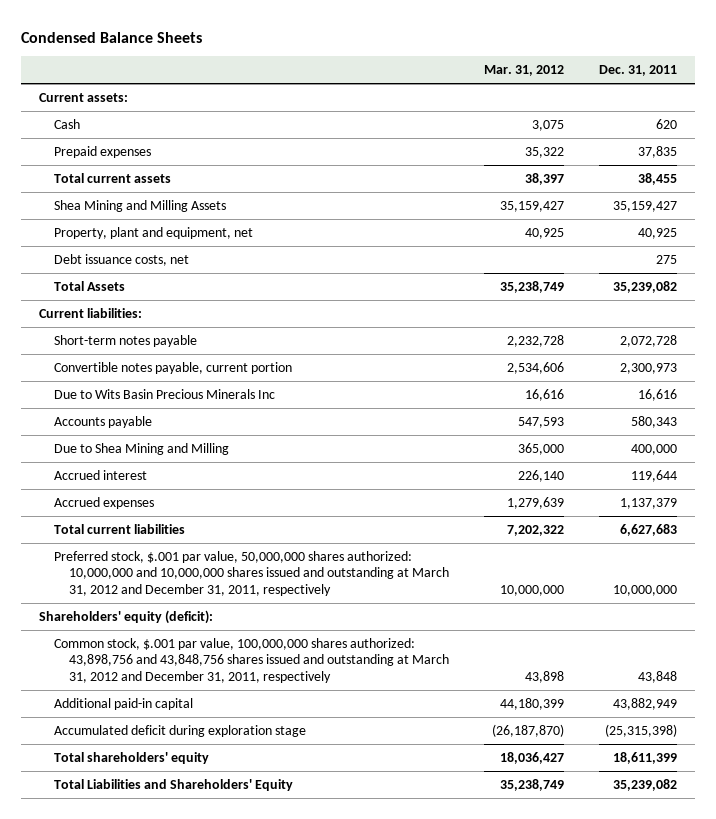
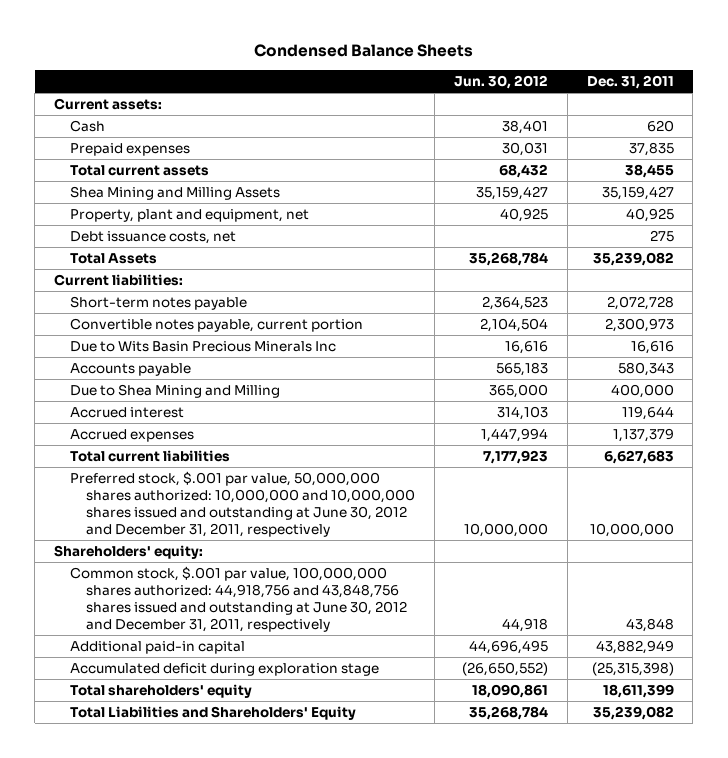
[483,65,564,77] Mar. 31, 2012 -> none
none -> [453,74,548,89] Jun. 30, 2012
[53,550,449,597] Preferred stock, $.001 par value, 50,000,000 shares authorized: 10,000,000 and 10,000,000 shares issued and outstanding at March 31, 2012 and December 31, 2011, respectively -> [70,471,416,537] Preferred stock, $.001 par value, 50,000,000 shares authorized: 10,000,000 and 10,000,000 shares issued and outstanding at June 30, 2012 and December 31, 2011, respectively
[38,609,213,624] Shareholders' equity (deficit): -> [54,545,204,560] Shareholders' equity:
[53,637,449,684] Common stock, $.001 par value, 100,000,000 shares authorized: 43,898,756 and 43,848,756 shares issued and outstanding at March 31, 2012 and December 31, 2011, respectively -> [70,566,408,632] Common stock, $.001 par value, 100,000,000 shares authorized: 44,918,756 and 43,848,756 shares issued and outstanding at June 30, 2012 and December 31, 2011, respectively

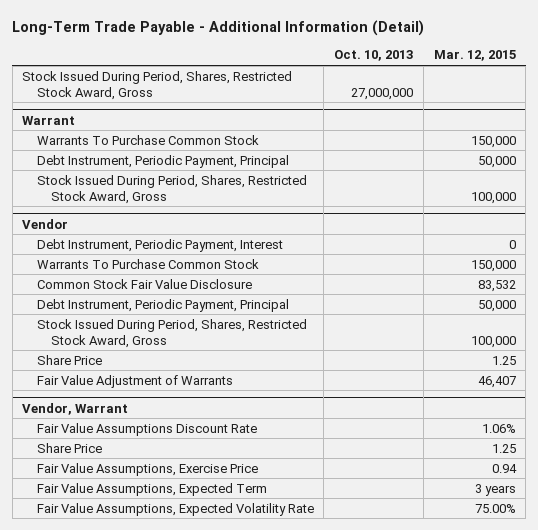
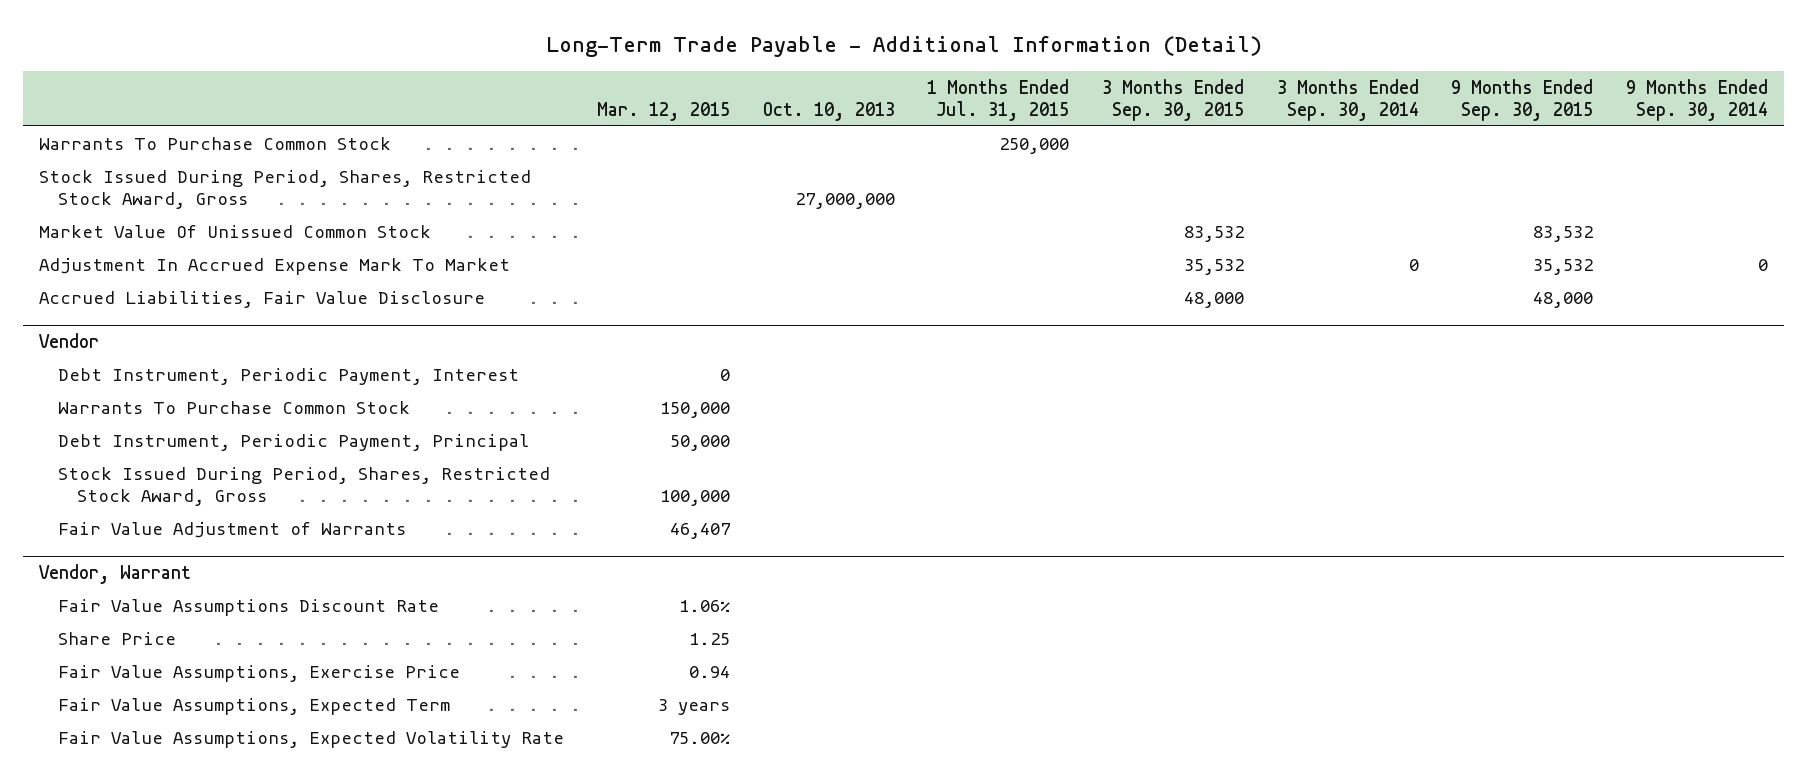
none -> [927,78,1070,121] 1 Months Ended Jul. 31, 2015
none -> [1101,78,1244,121] 3 Months Ended Sep. 30, 2015
none -> [1276,78,1419,121] 3 Months Ended Sep. 30, 2014
none -> [1451,78,1594,121] 9 Months Ended Sep. 30, 2015
none -> [1625,78,1768,121] 9 Months Ended Sep. 30, 2014
none -> [39,136,392,150] Warrants To Purchase Common Stock
[22,115,76,125] Warrant -> none
[36,134,259,145] Warrants To Purchase Common Stock -> none
[36,154,289,168] Debt Instrument, Periodic Payment, Principal -> none
[36,174,307,204] Stock Issued During Period, Shares, Restricted Stock Award, Gross -> none
none -> [39,224,432,238] Market Value Of Unissued Common Stock
none -> [39,257,511,275] Adjustment In Accrued Expense Mark To Market
none -> [39,290,486,308] Accrued Liabilities, Fair Value Disclosure
[36,278,252,289] Common Stock Fair Value Disclosure -> none
[36,354,102,365] Share Price -> none

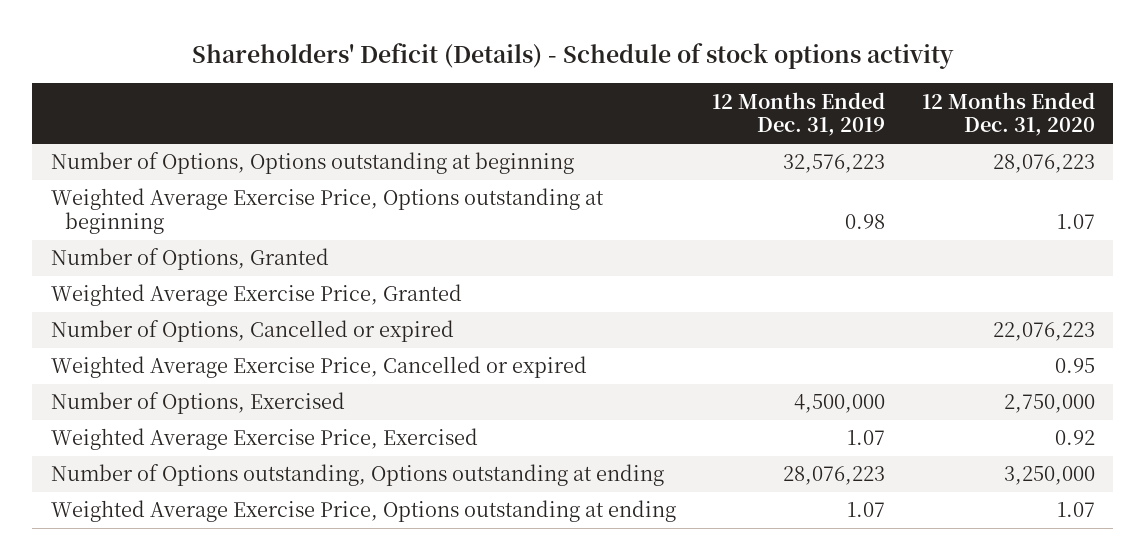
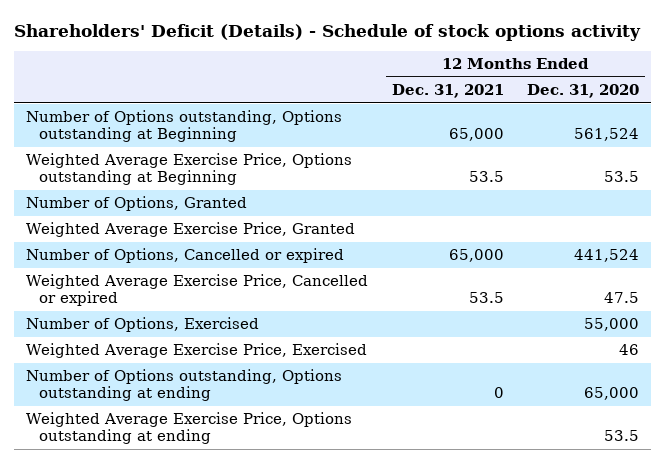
[712,91,886,137] 12 Months Ended Dec. 31, 2019 -> none
none -> [391,84,504,99] Dec. 31, 2021
[50,152,574,175] Number of Options, Options outstanding at beginning -> [25,110,342,143] Number of Options outstanding, Options outstanding at Beginning
[992,154,1095,174] 28,076,223 -> [574,128,640,142] 561,524
[50,188,604,234] Weighted Average Exercise Price, Options outstanding at beginning -> [25,153,352,186] Weighted Average Exercise Price, Options outstanding at Beginning
[1056,213,1095,229] 1.07 -> [604,171,640,183] 53.5
[992,322,1095,342] 22,076,223 -> [574,249,640,263] 441,524
[1054,358,1095,374] 0.95 -> [604,292,640,304] 47.5
[1003,394,1095,414] 2,750,000 -> [584,318,640,332] 55,000
[1054,430,1095,446] 0.92 -> [619,344,640,356] 46
[1003,466,1095,486] 3,250,000 -> [584,387,640,401] 65,000
[1056,502,1095,518] 1.07 -> [604,430,640,442] 53.5

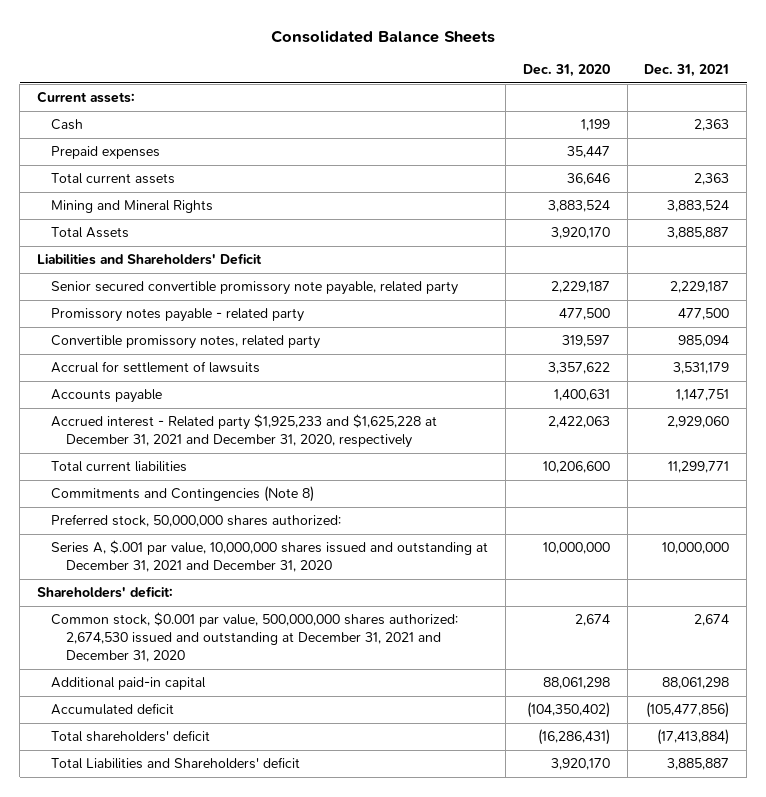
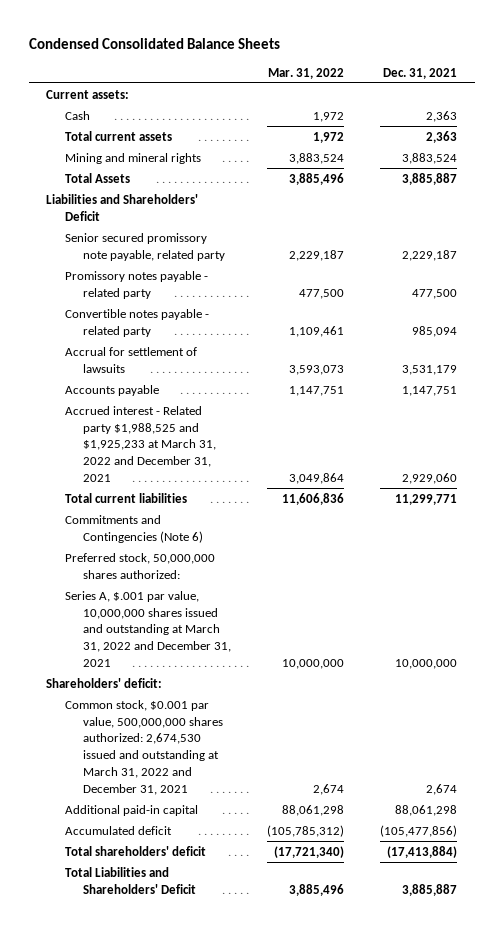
[271,29,496,43] Consolidated Balance Sheets -> [28,37,280,49] Condensed Consolidated Balance Sheets
[522,63,610,77] Dec. 31, 2020 -> none
none -> [268,67,345,79] Mar. 31, 2022
[51,146,161,160] Prepaid expenses -> none
[51,200,214,214] Mining and Mineral Rights -> [64,152,201,164] Mining and mineral rights
[51,281,459,296] Senior secured convertible promissory note payable, related party -> [64,232,226,261] Senior secured promissory note payable, related party
[51,335,321,350] Convertible promissory notes, related party -> [64,308,209,337] Convertible notes payable - related party
[51,414,438,449] Accrued interest - Related party $1,925,233 and $1,625,228 at December 31, 2021 and December 31, 2020, respectively -> [64,405,217,483] Accrued interest - Related party $1,988,525 and $1,925,233 at March 31, 2022 and December 31, 2021
[51,486,315,503] Commitments and Contingencies (Note 8) -> [64,514,204,543] Commitments and Contingencies (Note 6)
[51,540,489,573] Series A, $.001 par value, 10,000,000 shares issued and outstanding at December 31, 2021 and December 31, 2020 -> [64,590,232,668] Series A, $.001 par value, 10,000,000 shares issued and outstanding at March 31, 2022 and December 31, 2021
[51,612,459,663] Common stock, $0.001 par value, 500,000,000 shares authorized: 2,674,530 issued and outstanding at December 31, 2021 and December 31, 2020 -> [64,699,224,795] Common stock, $0.001 par value, 500,000,000 shares authorized: 2,674,530 issued and outstanding at March 31, 2022 and December 31, 2021
[51,757,301,770] Total Liabilities and Shareholders' deficit -> [64,866,197,894] Total Liabilities and Shareholders' Deficit

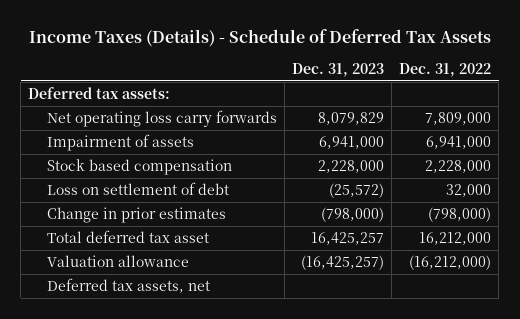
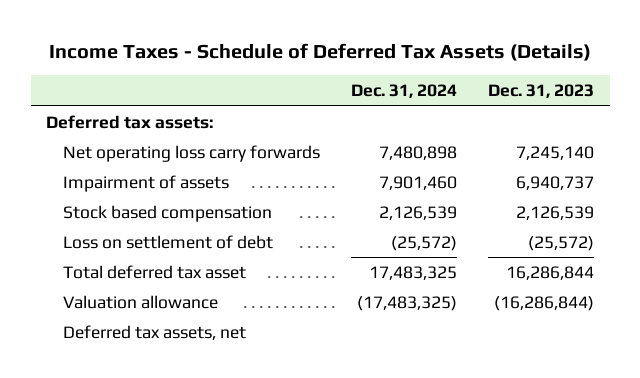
[28,28,491,47] Income Taxes (Details) - Schedule of Deferred Tax Assets -> [49,42,592,61] Income Taxes - Schedule of Deferred Tax Assets (Details)
[399,62,492,77] Dec. 31, 2022 -> none
none -> [350,84,457,99] Dec. 31, 2024
[318,112,385,126] 8,079,829 -> [516,145,595,160] 7,245,140
[319,136,385,150] 6,941,000 -> [516,175,595,190] 6,940,737
[318,160,385,174] 2,228,000 -> [516,205,595,220] 2,126,539
[47,207,227,224] Change in prior estimates -> none
[311,232,385,246] 16,425,257 -> [506,265,595,280] 16,286,844
[301,255,385,271] (16,425,257) -> [494,295,595,311] (16,286,844)

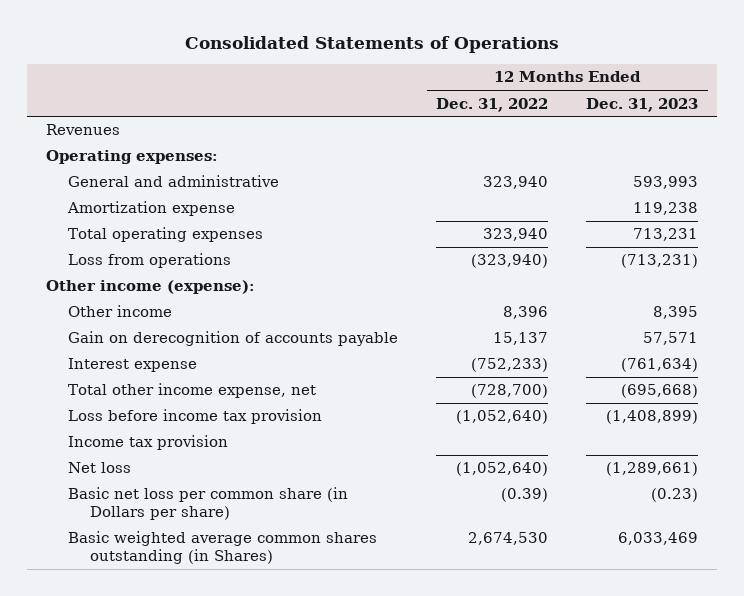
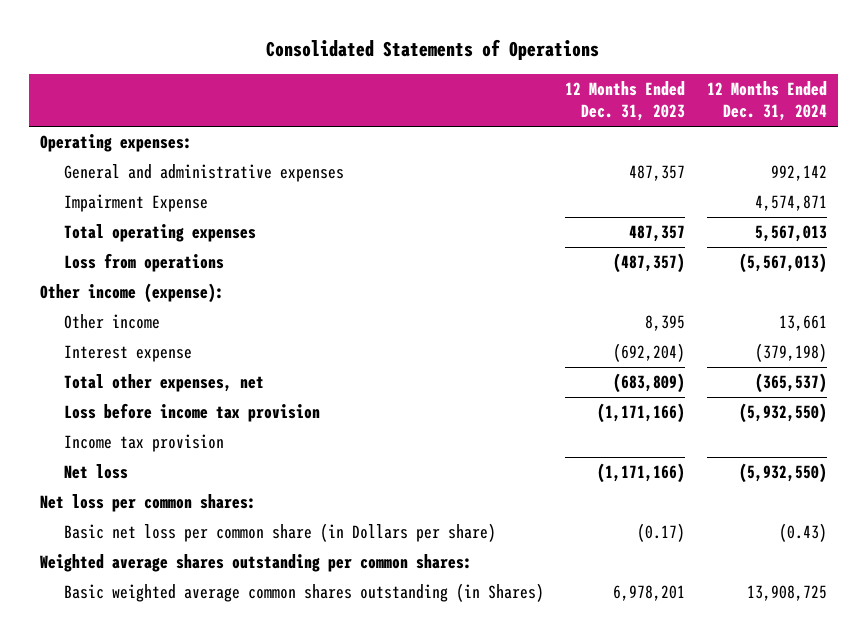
[436,97,549,112] Dec. 31, 2022 -> none
none -> [706,80,827,122] 12 Months Ended Dec. 31, 2024
[46,124,121,136] Revenues -> none
[67,201,236,217] Amortization expense -> none
[68,175,280,188] General and administrative -> [63,164,344,183] General and administrative expenses
[633,176,699,190] 593,993 -> [629,165,686,182] 487,357
none -> [63,194,208,213] Impairment Expense
[633,228,699,242] 713,231 -> [629,225,686,243] 487,357
[621,254,699,269] (713,231) -> [613,253,686,274] (487,357)
[68,331,399,347] Gain on derecognition of accounts payable -> none
[621,358,699,373] (761,634) -> [613,343,686,363] (692,204)
[68,383,317,399] Total other income expense, net -> [63,374,264,393] Total other expenses, net
[621,384,699,399] (695,668) -> [613,373,686,394] (683,809)
[606,410,699,425] (1,408,899) -> [597,403,686,424] (1,171,166)
[606,462,699,477] (1,289,661) -> [597,463,686,484] (1,171,166)
none -> [39,494,256,513] Net loss per common shares:
[651,488,699,503] (0.23) -> [637,523,686,543] (0.17)
none -> [39,554,472,573] Weighted average shares outstanding per common shares:
[618,532,699,546] 6,033,469 -> [613,585,686,602] 6,978,201

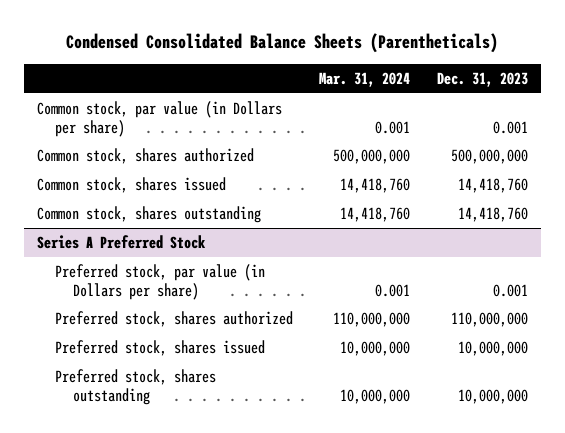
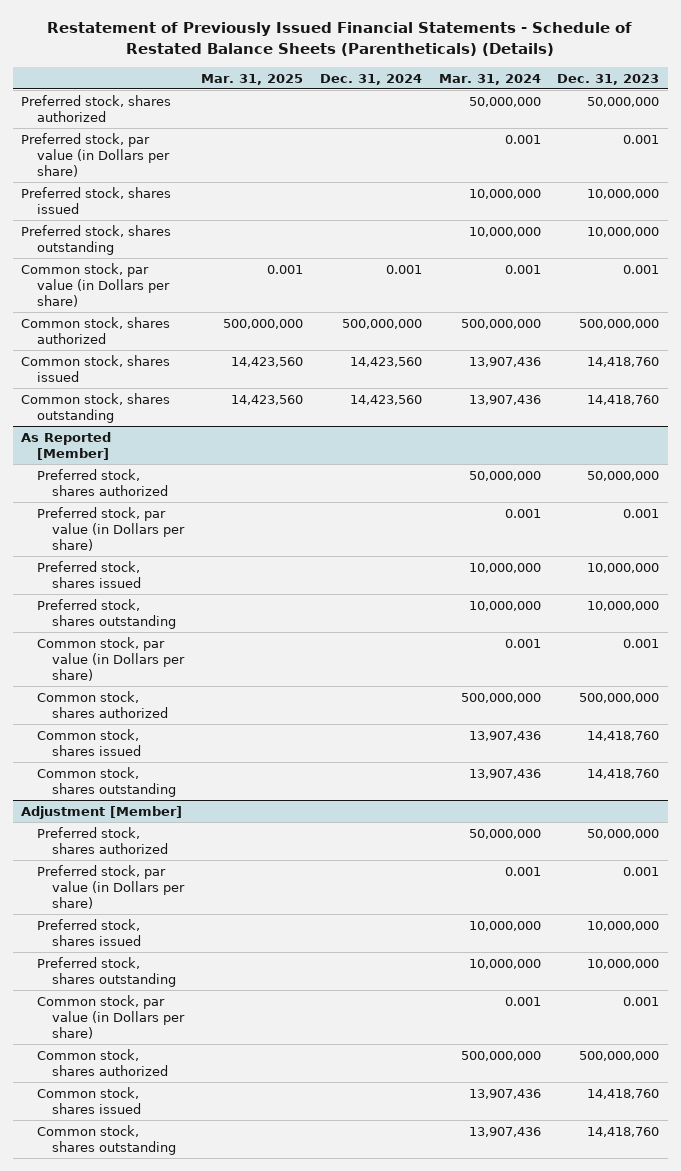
[66,33,499,54] Condensed Consolidated Balance Sheets (Parentheticals) -> [47,22,633,56] Restatement of Previously Issued Financial Statements - Schedule of Restated Balance Sheets (Parentheticals) (Details)
none -> [200,73,303,85] Mar. 31, 2025
none -> [319,73,422,85] Dec. 31, 2024
none -> [21,94,172,122] Preferred stock, shares authorized
none -> [21,132,170,178] Preferred stock, par value (in Dollars per share)
none -> [21,186,172,214] Preferred stock, shares issued
none -> [21,224,172,255] Preferred stock, shares outstanding
[37,234,207,249] Series A Preferred Stock -> none
[340,177,411,193] 14,418,760 -> [468,356,541,367] 13,907,436
[340,206,411,222] 14,418,760 -> [468,394,541,405] 13,907,436
none -> [21,431,112,460] As Reported [Member]
none -> [36,468,169,496] Preferred stock, shares authorized
[55,310,294,327] Preferred stock, shares authorized -> none
none -> [36,636,186,682] Common stock, par value (in Dollars per share)
none -> [36,690,169,718] Common stock, shares authorized
none -> [36,728,142,756] Common stock, shares issued
none -> [36,766,177,797] Common stock, shares outstanding
none -> [21,805,183,819] Adjustment [Member]
none -> [36,826,169,854] Preferred stock, shares authorized
none -> [36,864,186,910] Preferred stock, par value (in Dollars per share)
none -> [36,918,142,946] Preferred stock, shares issued
none -> [36,956,177,987] Preferred stock, shares outstanding
none -> [36,994,186,1040] Common stock, par value (in Dollars per share)
none -> [36,1048,169,1076] Common stock, shares authorized
none -> [36,1086,142,1114] Common stock, shares issued
none -> [36,1124,177,1155] Common stock, shares outstanding

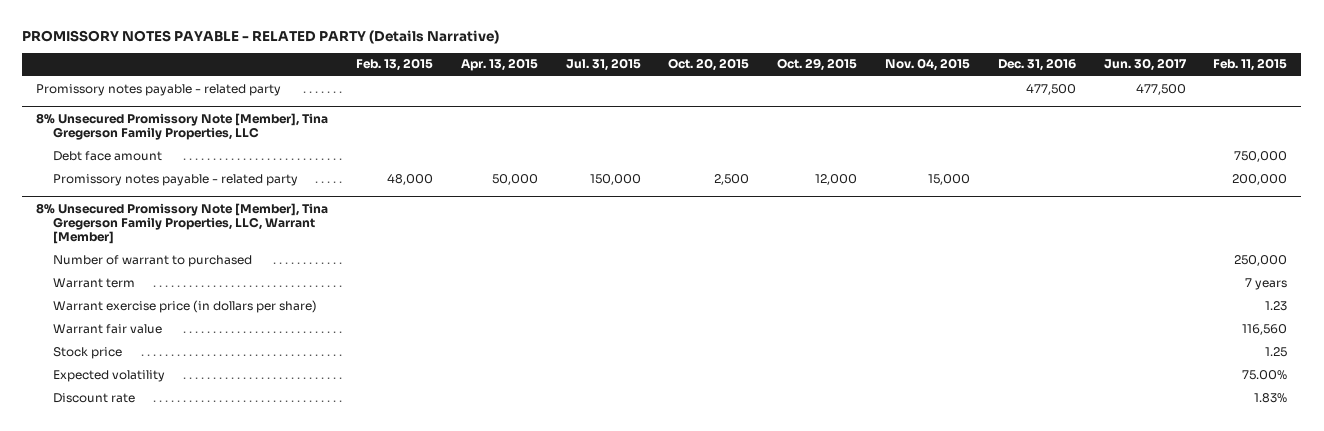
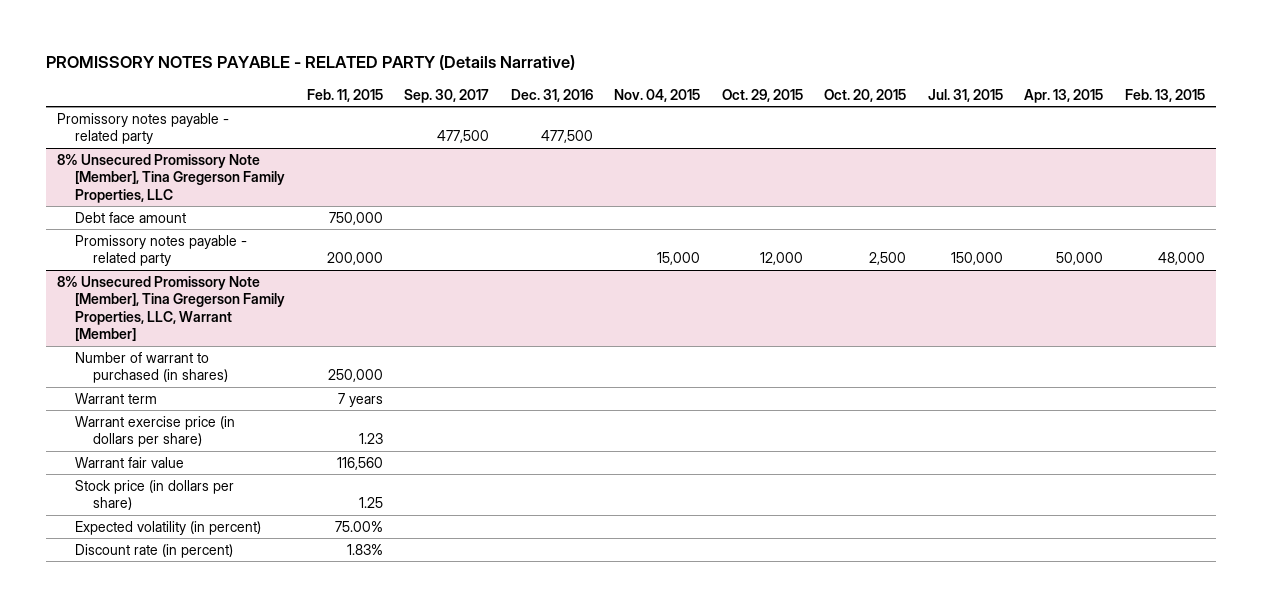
[1103,58,1187,72] Jun. 30, 2017 -> none
none -> [404,88,490,103] Sep. 30, 2017
[52,254,252,267] Number of warrant to purchased -> [75,351,229,384] Number of warrant to purchased (in shares)
[52,346,122,359] Stock price -> [75,479,235,511] Stock price (in dollars per share)
[52,369,165,382] Expected volatility -> [75,520,262,535] Expected volatility (in percent)
[52,392,135,403] Discount rate -> [75,543,234,558] Discount rate (in percent)

